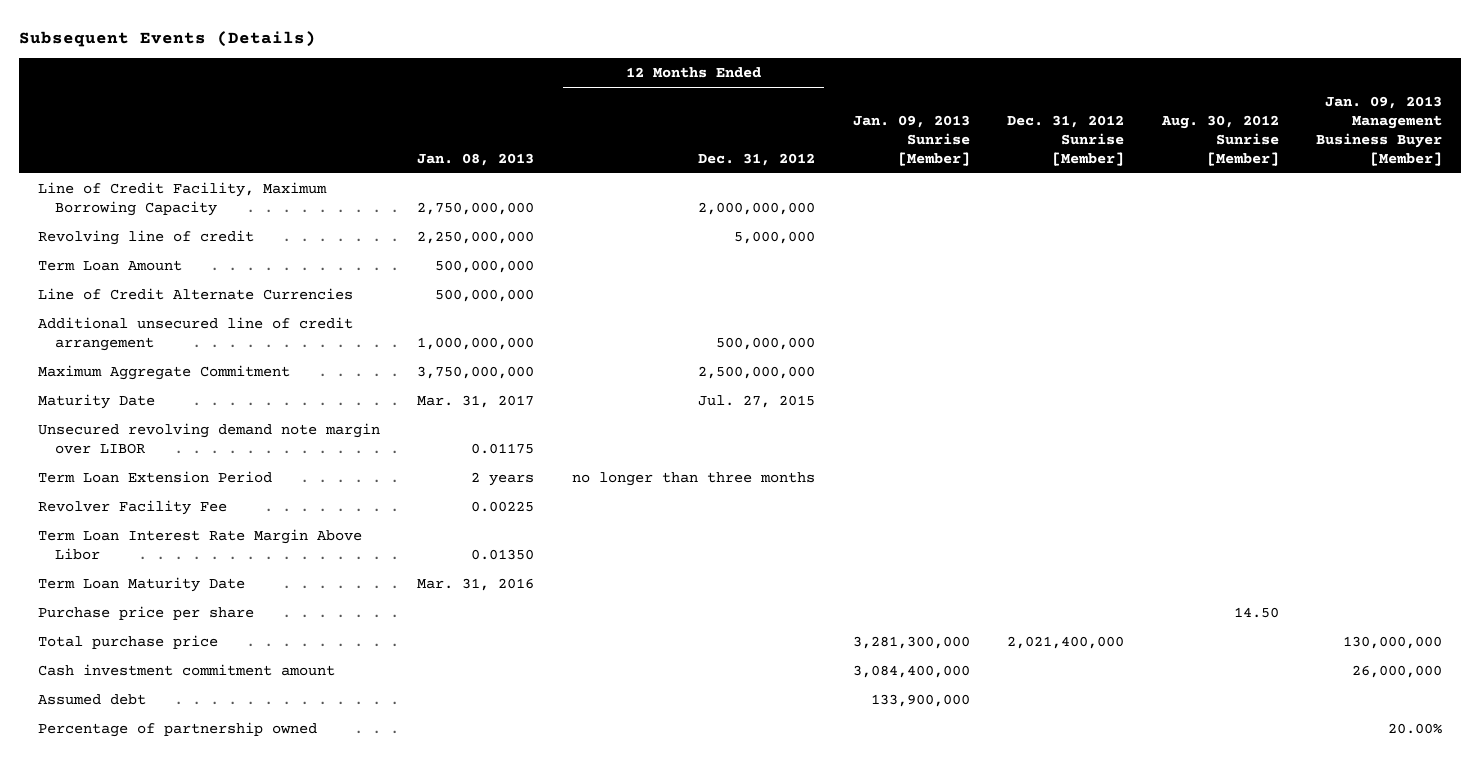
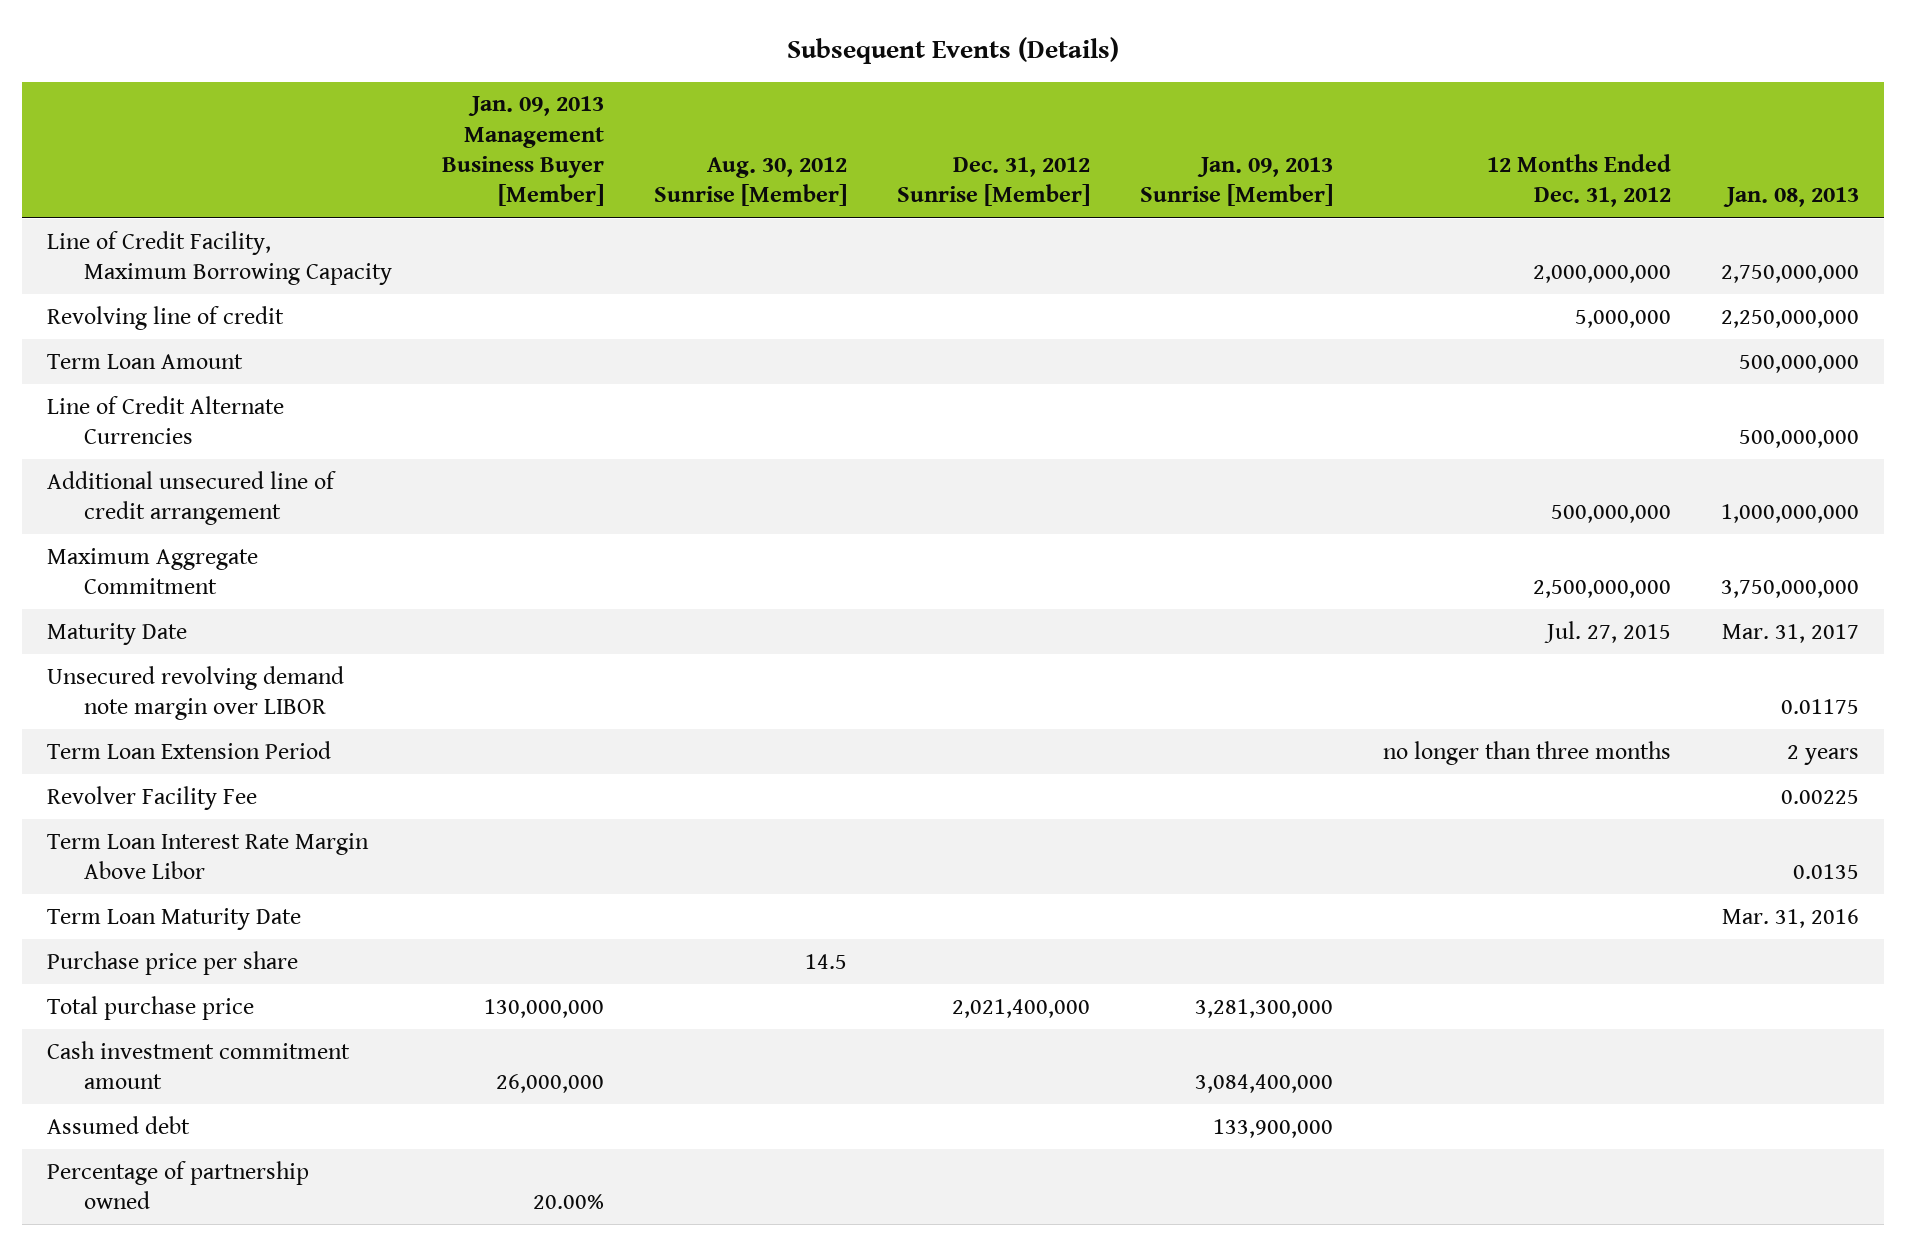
[471,548,535,560] 0.01350 -> [1792,864,1859,880] 0.0135
[1233,606,1279,618] 14.50 -> [804,953,847,969] 14.5

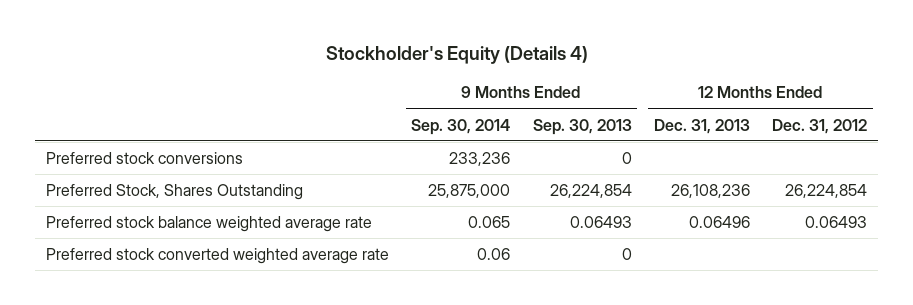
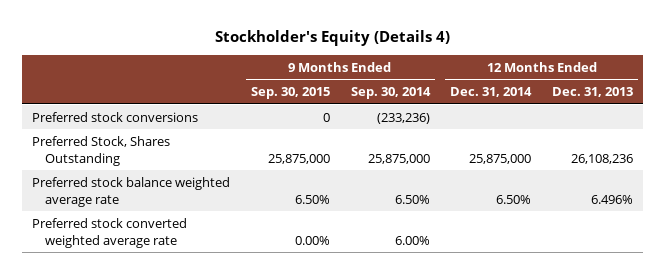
[532,118,632,135] Sep. 30, 2013 -> none
[772,118,868,134] Dec. 31, 2012 -> none
none -> [251,87,331,100] Sep. 30, 2015
none -> [450,87,533,98] Dec. 31, 2014
[449,152,511,167] 233,236 -> [376,112,430,124] (233,236)
[468,216,511,229] 0.065 -> [394,194,430,204] 6.50%
[688,216,750,229] 0.06496 -> [590,194,633,204] 6.496%
[477,248,511,261] 0.06 -> [394,235,430,245] 6.00%

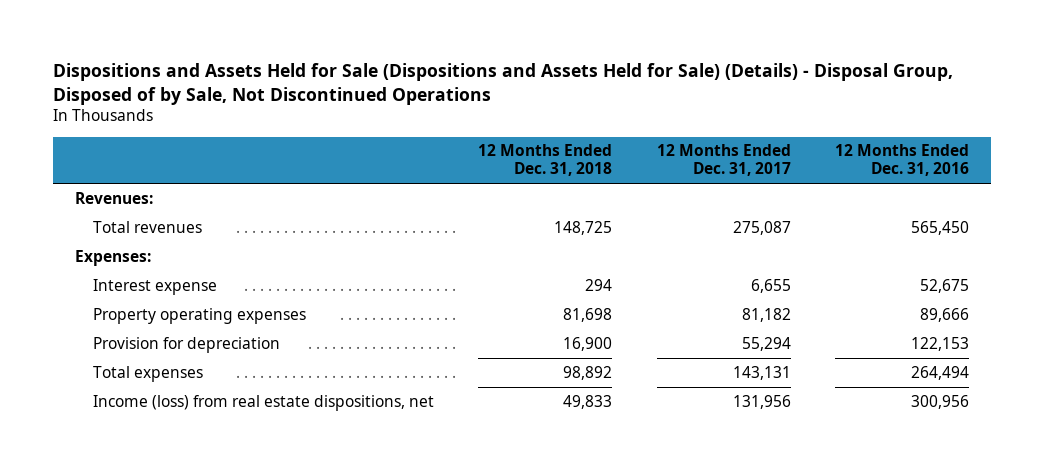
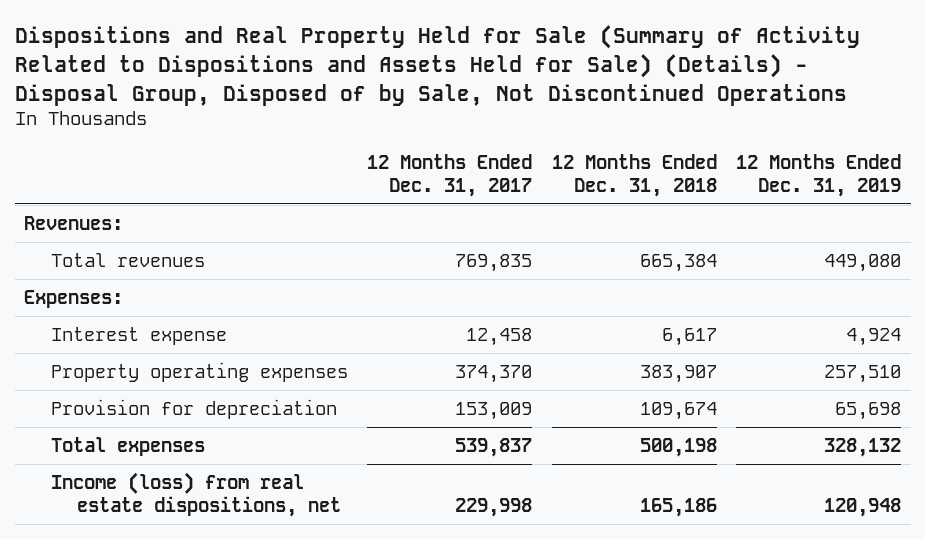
[53,62,954,105] Dispositions and Assets Held for Sale (Dispositions and Assets Held for Sale) (Details) - Disposal Group, Disposed of by Sale, Not Discontinued Operations -> [14,25,860,106] Dispositions and Real Property Held for Sale (Summary of Activity Related to Dispositions and Assets Held for Sale) (Details) - Disposal Group, Disposed of by Sale, Not Discontinued Operations
[834,144,969,177] 12 Months Ended Dec. 31, 2016 -> none
none -> [735,153,901,197] 12 Months Ended Dec. 31, 2019
[554,220,613,235] 148,725 -> [639,254,717,273] 665,384
[732,220,791,235] 275,087 -> [455,254,533,273] 769,835
[585,278,613,291] 294 -> [661,328,717,347] 6,617
[750,278,791,293] 6,655 -> [466,328,533,347] 12,458
[563,307,613,322] 81,698 -> [639,365,717,384] 383,907
[741,307,791,322] 81,182 -> [455,365,533,384] 374,370
[563,336,613,351] 16,900 -> [639,402,717,421] 109,674
[741,336,791,351] 55,294 -> [455,402,533,421] 153,009
[563,365,613,380] 98,892 -> [639,438,717,458] 500,198
[732,365,791,380] 143,131 -> [455,438,533,458] 539,837
[563,394,613,409] 49,833 -> [639,497,717,517] 165,186
[732,394,791,409] 131,956 -> [455,497,533,517] 229,998

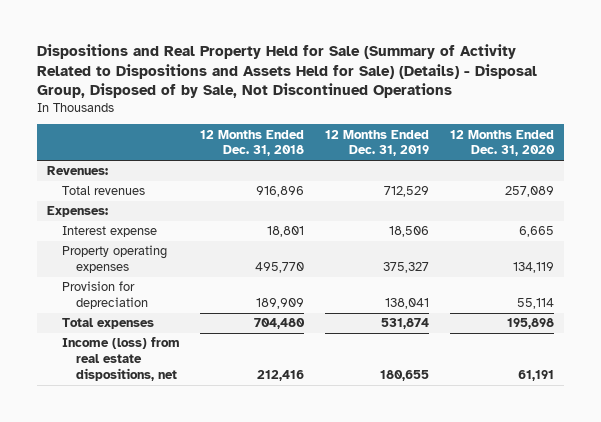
[367,153,533,197] 12 Months Ended Dec. 31, 2017 -> none
none -> [449,129,555,157] 12 Months Ended Dec. 31, 2020
[639,254,717,273] 665,384 -> [256,186,305,198] 916,896
[823,254,901,273] 449,080 -> [383,186,429,198] 712,529
[661,328,717,347] 6,617 -> [267,226,305,238] 18,801
[845,328,901,347] 4,924 -> [388,226,429,238] 18,506
[639,365,717,384] 383,907 -> [255,262,305,274] 495,770
[823,365,901,384] 257,510 -> [382,262,429,274] 375,327
[639,402,717,421] 109,674 -> [256,298,305,310] 189,909
[834,402,901,421] 65,698 -> [384,298,429,310] 138,041
[639,438,717,458] 500,198 -> [254,318,306,330] 704,480
[823,438,901,458] 328,132 -> [380,318,429,330] 531,874
[639,497,717,517] 165,186 -> [257,369,305,381] 212,416
[823,497,901,517] 120,948 -> [379,369,429,381] 180,655

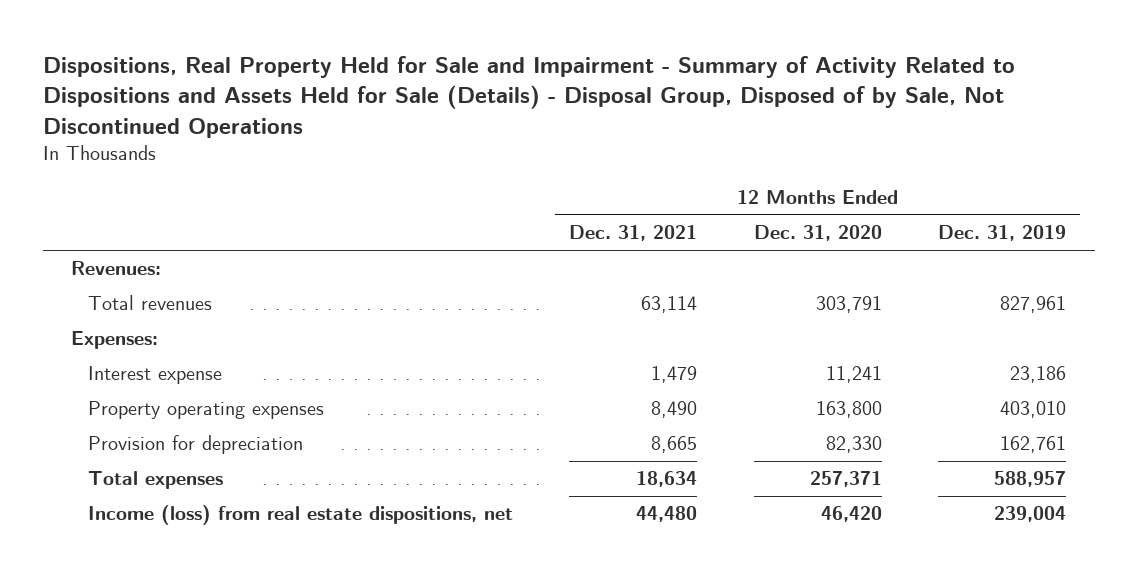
[36,44,537,98] Dispositions and Real Property Held for Sale (Summary of Activity Related to Dispositions and Assets Held for Sale) (Details) - Disposal Group, Disposed of by Sale, Not Discontinued Operations -> [42,55,1015,138] Dispositions, Real Property Held for Sale and Impairment - Summary of Activity Related to Dispositions and Assets Held for Sale (Details) - Disposal Group, Disposed of by Sale, Not Discontinued Operations
[200,129,305,157] 12 Months Ended Dec. 31, 2018 -> none
none -> [569,225,698,242] Dec. 31, 2021
[383,186,429,198] 712,529 -> [1000,296,1067,314] 827,961
[504,186,554,198] 257,089 -> [815,296,882,314] 303,791
[388,226,429,238] 18,506 -> [1010,366,1067,384] 23,186
[518,226,554,238] 6,665 -> [825,366,882,384] 11,241
[382,262,429,274] 375,327 -> [1000,401,1067,419] 403,010
[512,262,554,274] 134,119 -> [815,401,882,419] 163,800
[384,298,429,310] 138,041 -> [1000,436,1067,454] 162,761
[516,298,554,310] 55,114 -> [825,436,882,454] 82,330
[380,318,429,330] 531,874 -> [994,471,1067,488] 588,957
[506,318,554,330] 195,898 -> [809,471,882,488] 257,371
[379,369,429,381] 180,655 -> [994,506,1067,523] 239,004
[517,369,554,381] 61,191 -> [820,506,882,523] 46,420

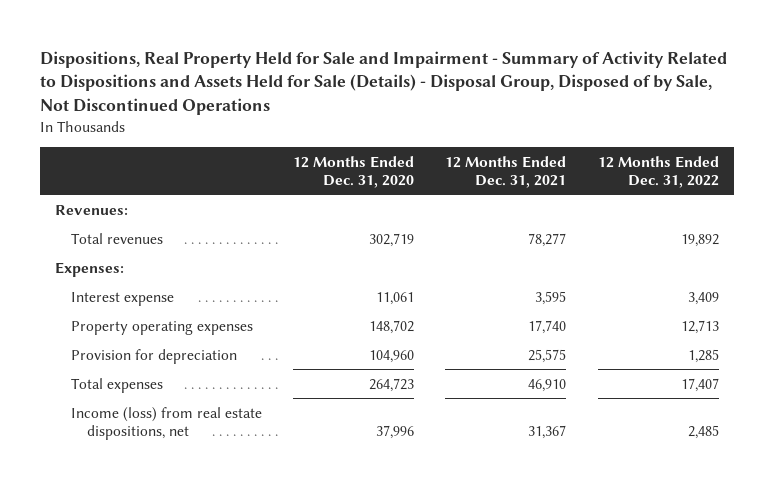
[938,225,1067,242] Dec. 31, 2019 -> none
none -> [597,155,719,188] 12 Months Ended Dec. 31, 2022
[641,296,698,314] 63,114 -> [528,232,567,247] 78,277
[815,296,882,314] 303,791 -> [369,232,415,247] 302,719
[651,366,698,384] 1,479 -> [535,290,567,305] 3,595
[825,366,882,384] 11,241 -> [376,291,415,305] 11,061
[651,401,698,419] 8,490 -> [528,319,567,334] 17,740
[815,401,882,419] 163,800 -> [369,319,415,334] 148,702
[651,436,698,454] 8,665 -> [528,348,567,363] 25,575
[825,436,882,454] 82,330 -> [369,349,415,363] 104,960
[636,471,698,488] 18,634 -> [528,378,567,392] 46,910
[809,471,882,488] 257,371 -> [369,377,415,392] 264,723
[636,506,698,523] 44,480 -> [528,424,567,439] 31,367
[820,506,882,523] 46,420 -> [376,424,415,439] 37,996

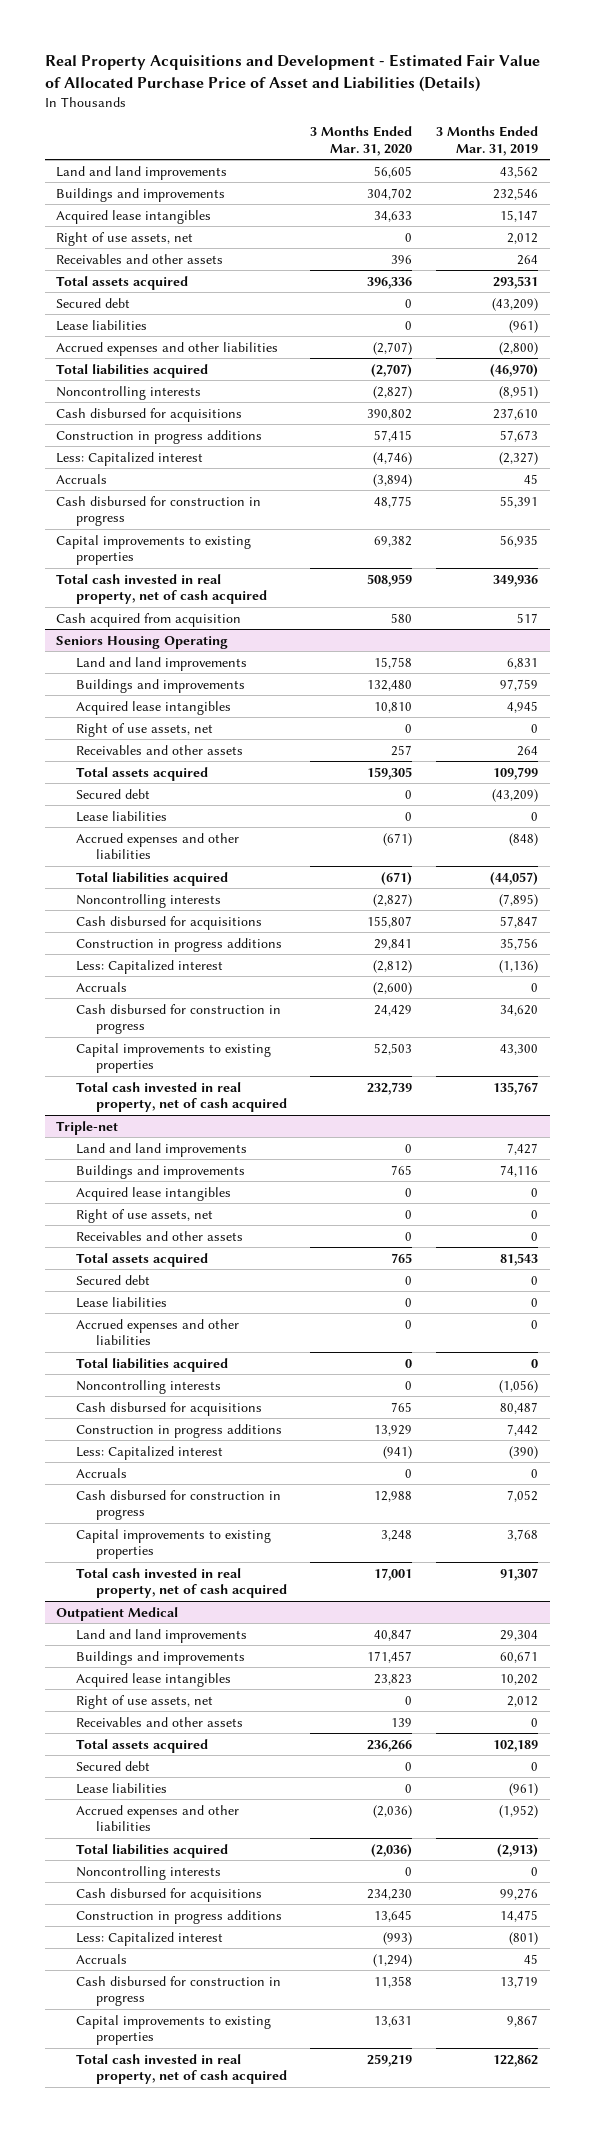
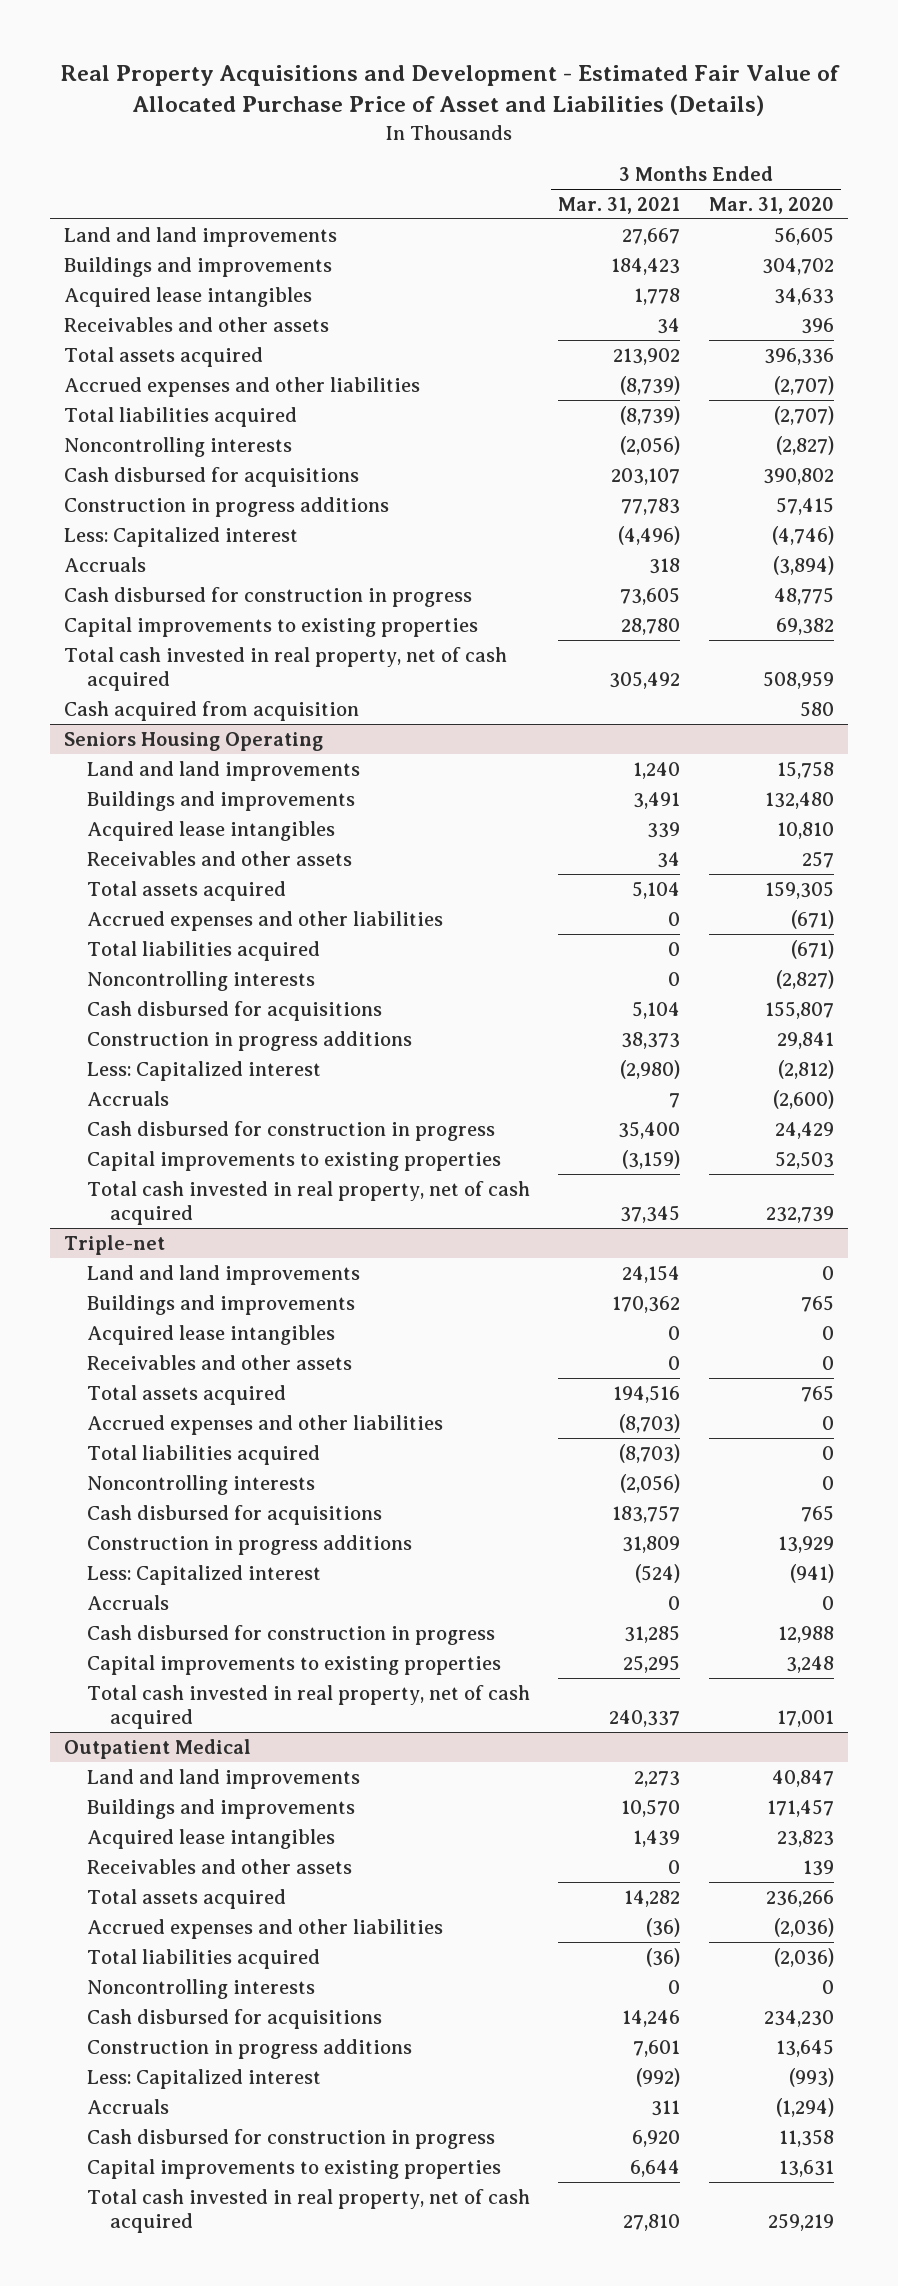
[435,126,538,156] 3 Months Ended Mar. 31, 2019 -> none
none -> [558,197,681,215] Mar. 31, 2021
[56,231,194,246] Right of use assets, net -> none
[56,297,131,308] Secured debt -> none
[56,319,148,331] Lease liabilities -> none
[76,722,214,737] Right of use assets, net -> none
[76,788,151,799] Secured debt -> none
[76,810,168,822] Lease liabilities -> none
[76,1208,214,1223] Right of use assets, net -> none
[76,1274,151,1285] Secured debt -> none
[76,1296,168,1308] Lease liabilities -> none
[76,1694,214,1709] Right of use assets, net -> none
[76,1760,151,1771] Secured debt -> none
[76,1782,168,1794] Lease liabilities -> none

